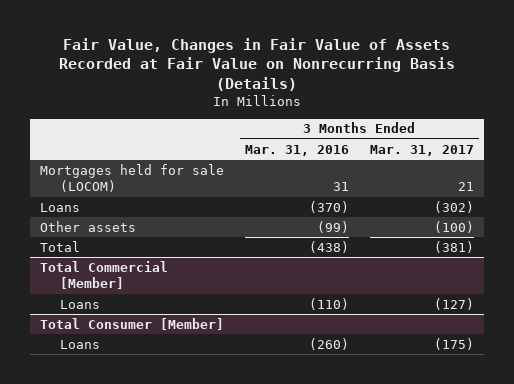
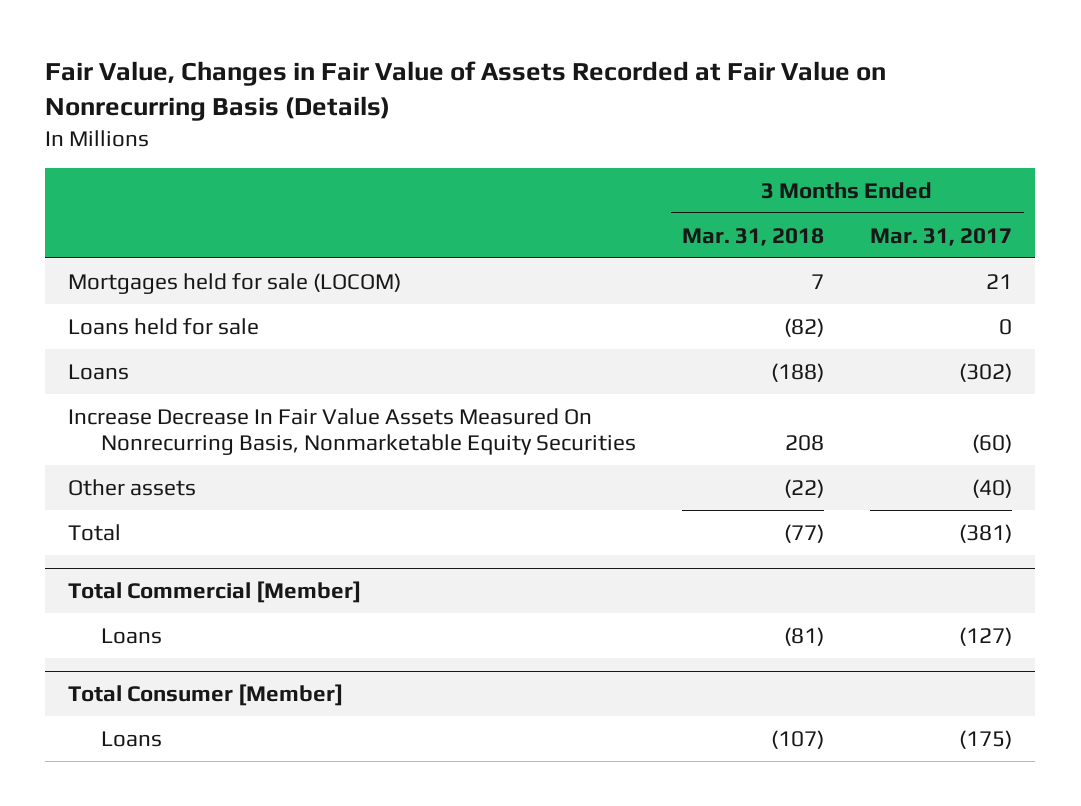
[245,144,350,156] Mar. 31, 2016 -> none
none -> [682,227,825,246] Mar. 31, 2018
none -> [68,317,260,335] Loans held for sale
none -> [68,407,636,456] Increase Decrease In Fair Value Assets Measured On Nonrecurring Basis, Nonmarketable Equity Securities
[433,220,474,233] (100) -> [972,478,1013,498] (40)

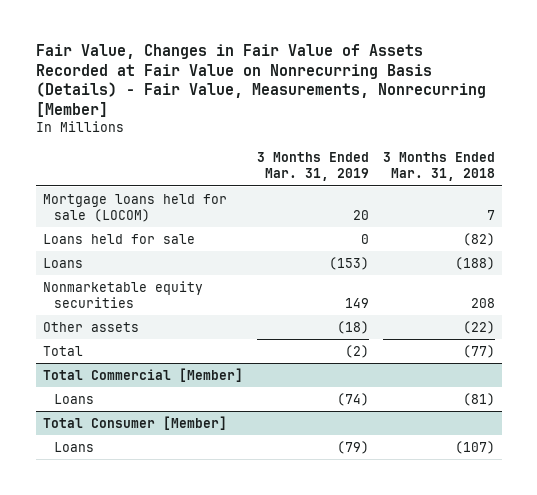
[45,61,887,122] Fair Value, Changes in Fair Value of Assets Recorded at Fair Value on Nonrecurring Basis (Details) -> [35,43,486,118] Fair Value, Changes in Fair Value of Assets Recorded at Fair Value on Nonrecurring Basis (Details) - Fair Value, Measurements, Nonrecurring [Member]
[870,227,1013,246] Mar. 31, 2017 -> none
none -> [256,152,369,182] 3 Months Ended Mar. 31, 2019
[68,272,402,294] Mortgages held for sale (LOCOM) -> [42,193,227,222] Mortgage loans held for sale (LOCOM)
[68,407,636,456] Increase Decrease In Fair Value Assets Measured On Nonrecurring Basis, Nonmarketable Equity Securities -> [42,280,203,308] Nonmarketable equity securities

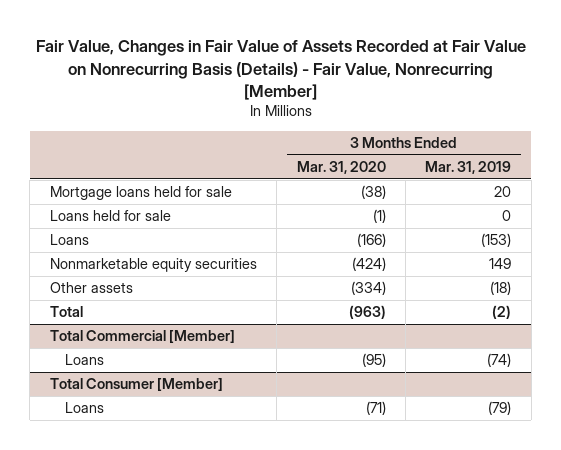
[35,43,486,118] Fair Value, Changes in Fair Value of Assets Recorded at Fair Value on Nonrecurring Basis (Details) - Fair Value, Measurements, Nonrecurring [Member] -> [35,40,526,100] Fair Value, Changes in Fair Value of Assets Recorded at Fair Value on Nonrecurring Basis (Details) - Fair Value, Nonrecurring [Member]
[382,152,495,182] 3 Months Ended Mar. 31, 2018 -> none
none -> [296,160,386,174] Mar. 31, 2020
[42,193,227,222] Mortgage loans held for sale (LOCOM) -> [49,186,232,201] Mortgage loans held for sale

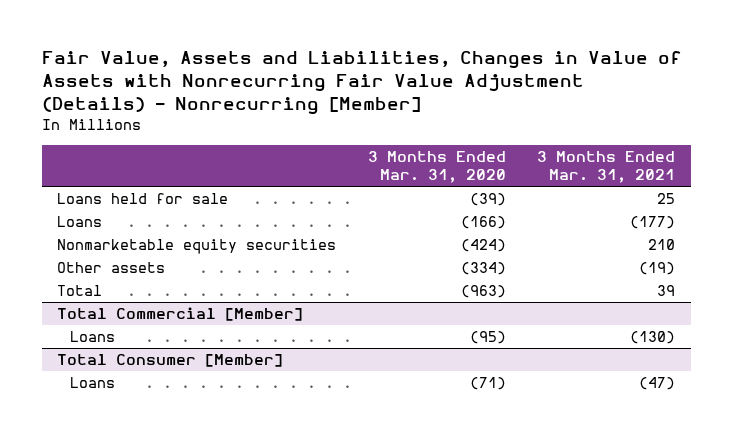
[35,40,526,100] Fair Value, Changes in Fair Value of Assets Recorded at Fair Value on Nonrecurring Basis (Details) - Fair Value, Nonrecurring [Member] -> [41,51,682,116] Fair Value, Assets and Liabilities, Changes in Value of Assets with Nonrecurring Fair Value Adjustment (Details) - Nonrecurring [Member]
[425,160,512,174] Mar. 31, 2019 -> none
none -> [537,150,676,184] 3 Months Ended Mar. 31, 2021
[49,186,232,201] Mortgage loans held for sale -> none
[372,209,386,224] (1) -> [469,193,506,207] (39)

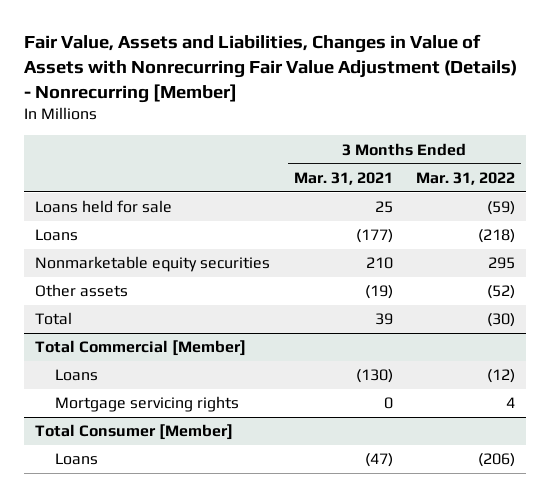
[367,150,506,184] 3 Months Ended Mar. 31, 2020 -> none
none -> [415,171,515,185] Mar. 31, 2022
none -> [54,396,239,413] Mortgage servicing rights

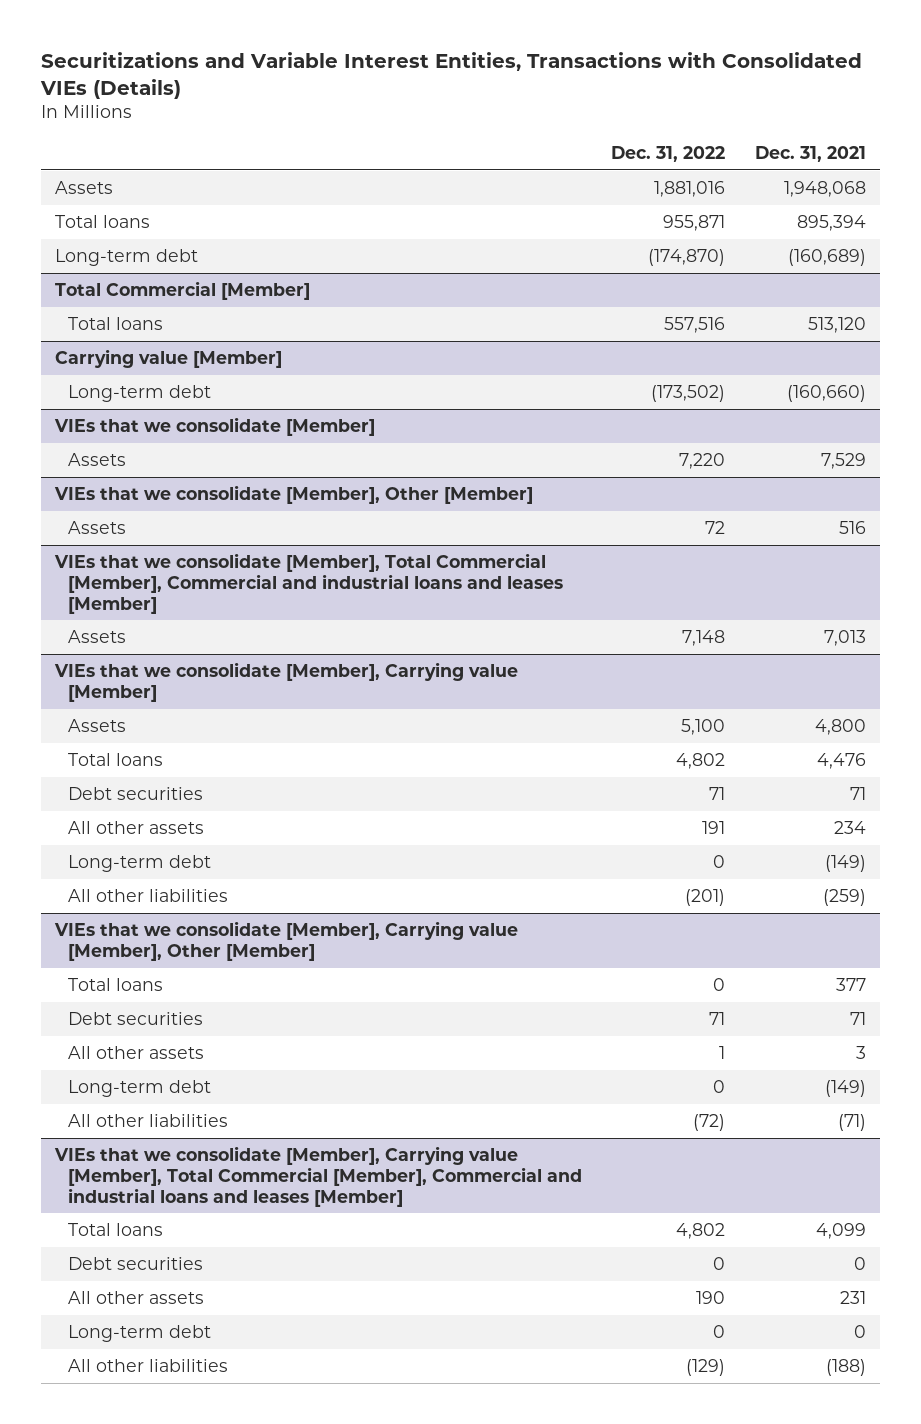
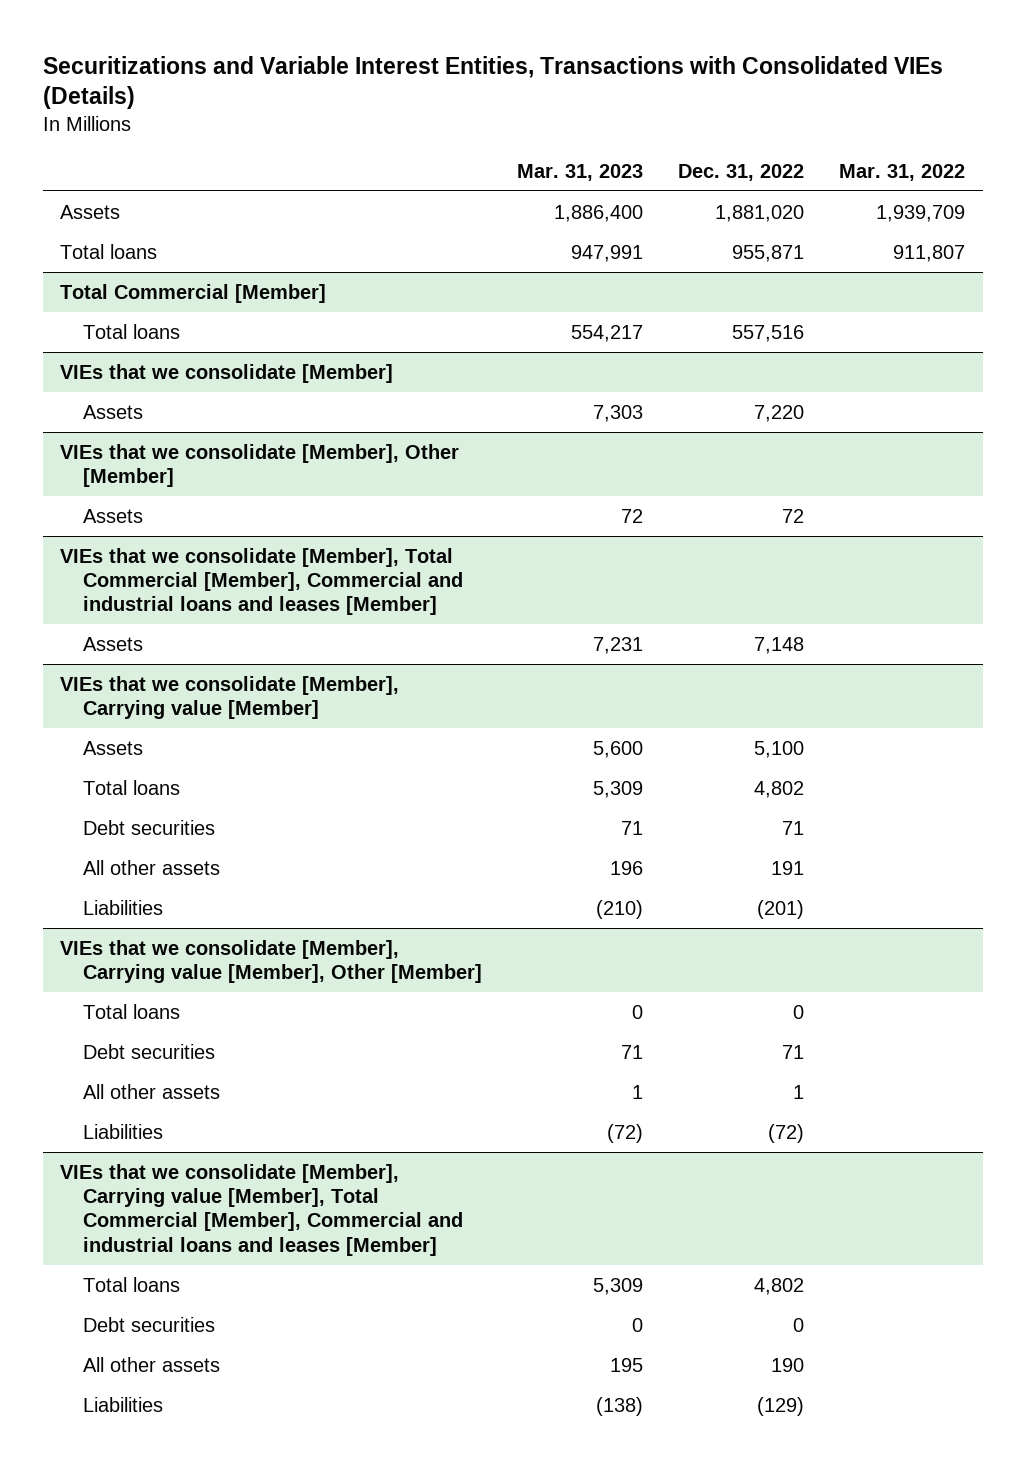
[754,145,866,162] Dec. 31, 2021 -> none
none -> [516,163,643,181] Mar. 31, 2023
none -> [839,163,966,181] Mar. 31, 2022
[654,180,726,197] 1,881,016 -> [714,204,804,222] 1,881,020
[55,248,199,266] Long-term debt -> none
[55,348,283,368] Carrying value [Member] -> none
[68,384,212,402] Long-term debt -> none
[68,854,212,872] Long-term debt -> none
[68,888,229,902] All other liabilities -> [82,899,163,915] Liabilities
[68,1079,212,1097] Long-term debt -> none
[68,1113,229,1127] All other liabilities -> [82,1123,163,1139] Liabilities
[68,1324,212,1342] Long-term debt -> none
[68,1358,229,1372] All other liabilities -> [82,1396,163,1412] Liabilities

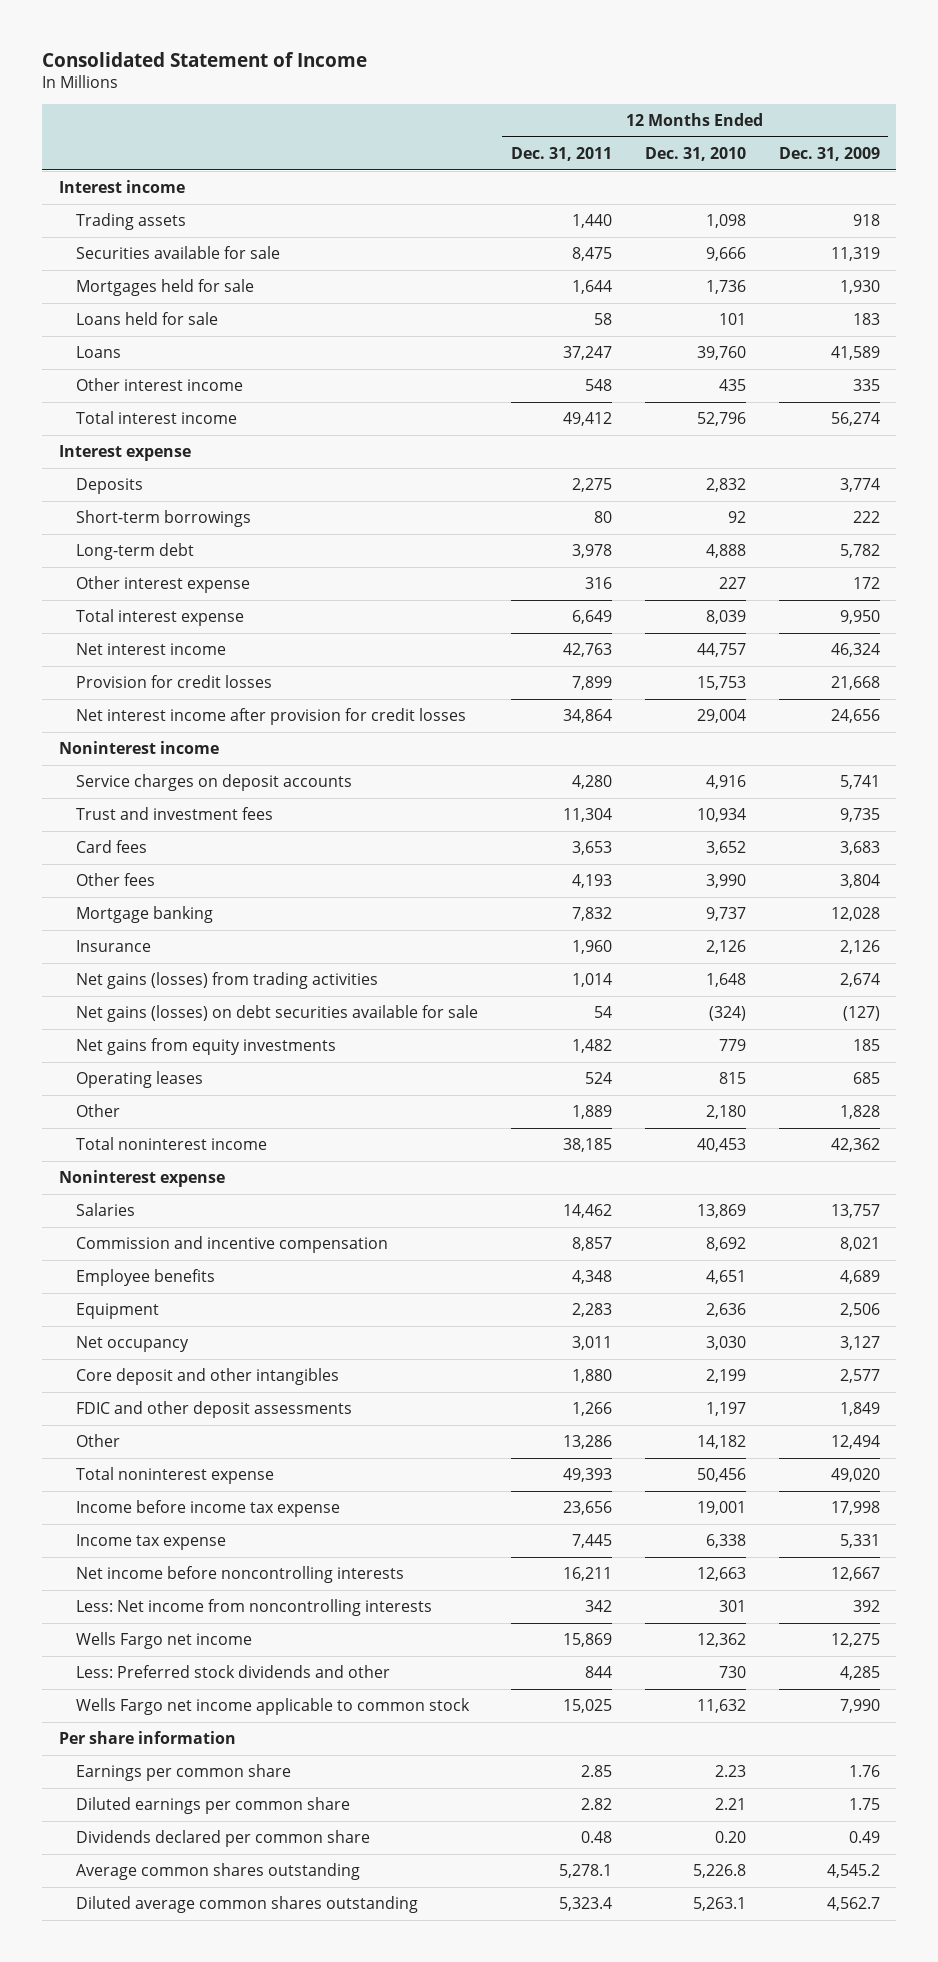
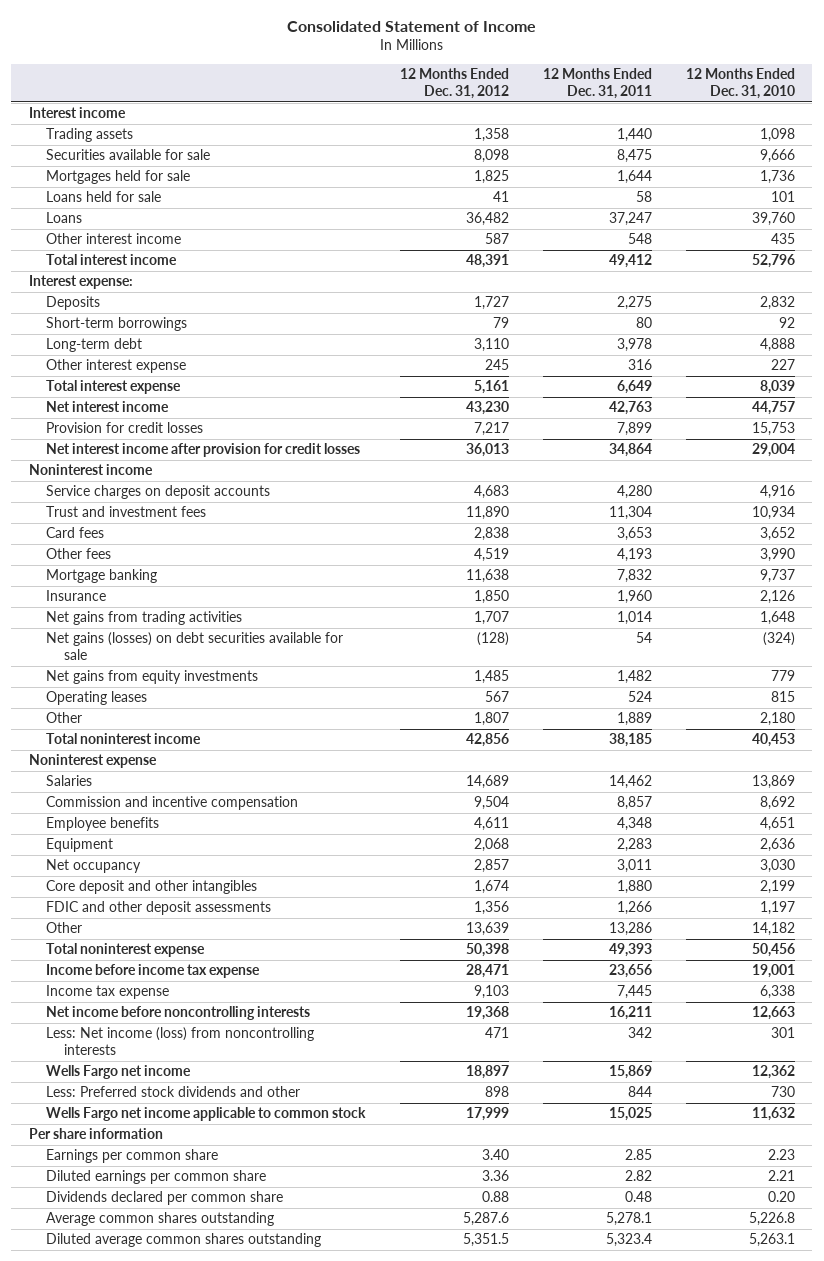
[778,147,880,162] Dec. 31, 2009 -> none
none -> [399,68,509,99] 12 Months Ended Dec. 31, 2012
[58,445,191,462] Interest expense -> [28,275,133,290] Interest expense:
[75,972,378,990] Net gains (losses) from trading activities -> [46,611,243,626] Net gains from trading activities
[75,1599,432,1617] Less: Net income from noncontrolling interests -> [46,1027,315,1056] Less: Net income (loss) from noncontrolling interests

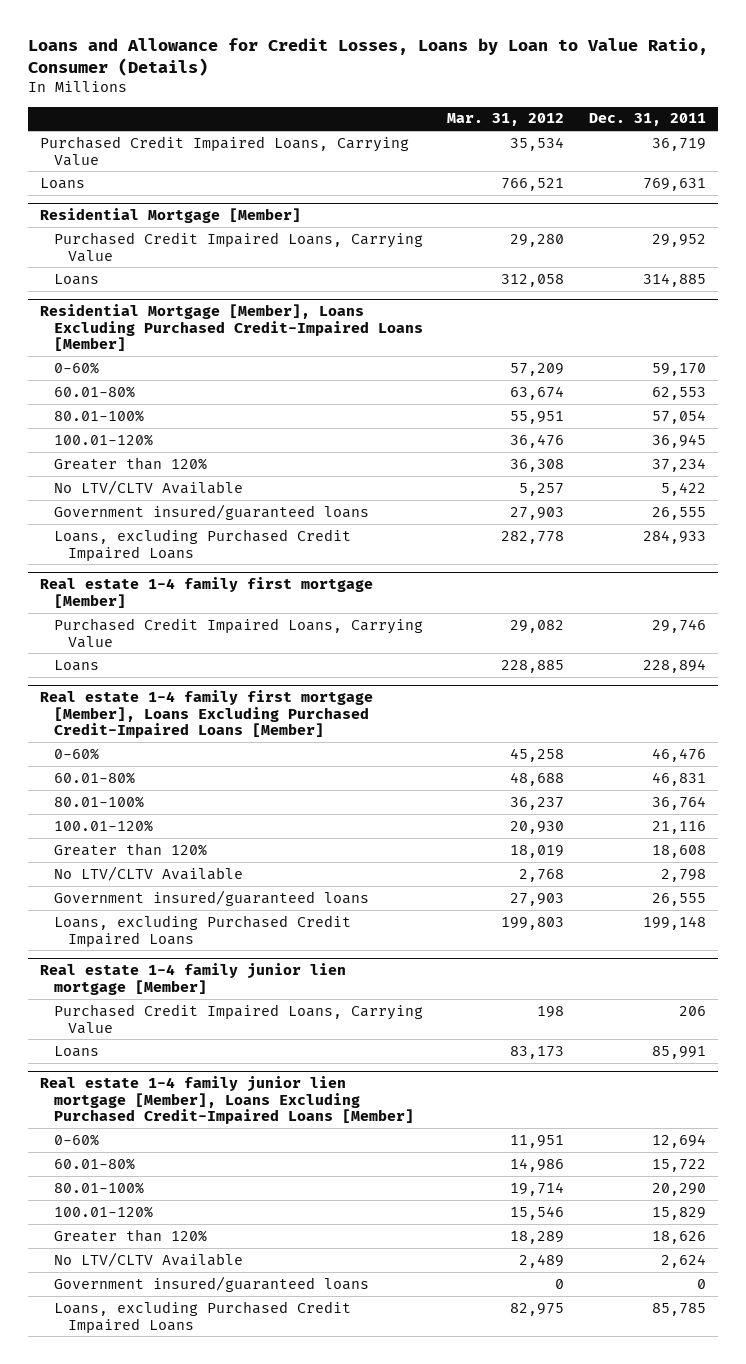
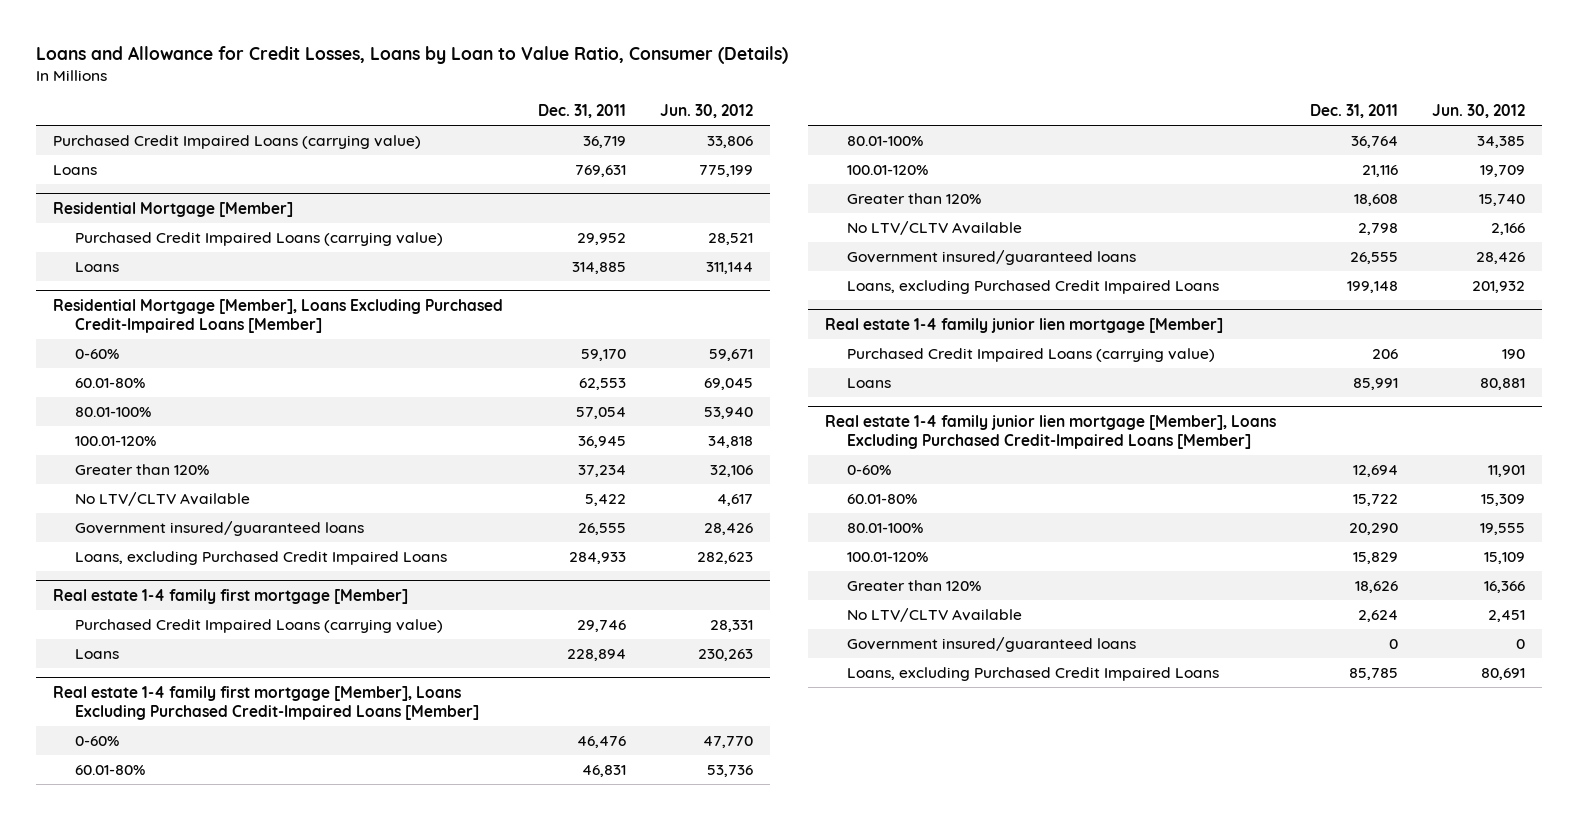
[447,113,565,127] Mar. 31, 2012 -> none
none -> [659,104,753,119] Jun. 30, 2012
[40,135,410,166] Purchased Credit Impaired Loans, Carrying Value -> [53,135,422,150] Purchased Credit Impaired Loans (carrying value)
[54,231,424,262] Purchased Credit Impaired Loans, Carrying Value -> [75,232,444,247] Purchased Credit Impaired Loans (carrying value)
[54,617,424,648] Purchased Credit Impaired Loans, Carrying Value -> [75,619,444,634] Purchased Credit Impaired Loans (carrying value)
[54,1003,424,1034] Purchased Credit Impaired Loans, Carrying Value -> [847,348,1216,363] Purchased Credit Impaired Loans (carrying value)

